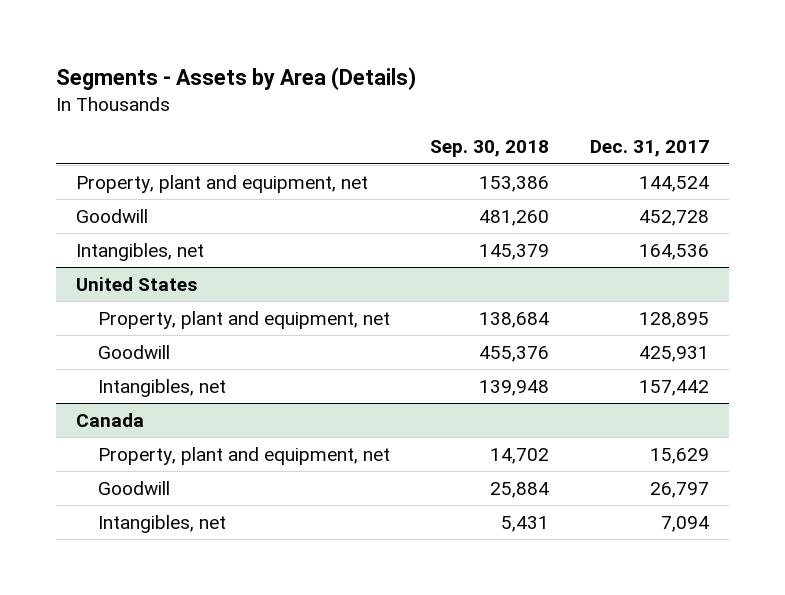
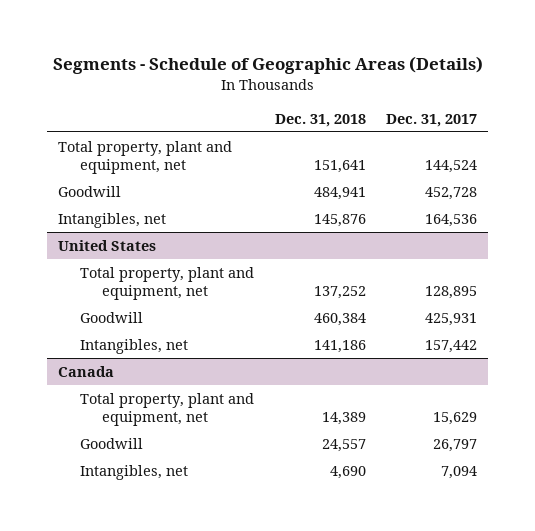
[56,67,417,91] Segments - Assets by Area (Details) -> [52,56,483,75] Segments - Schedule of Geographic Areas (Details)
[430,140,550,158] Sep. 30, 2018 -> none
none -> [274,113,366,127] Dec. 31, 2018
[76,174,369,193] Property, plant and equipment, net -> [57,140,232,175] Total property, plant and equipment, net
[97,310,390,329] Property, plant and equipment, net -> [79,266,254,301] Total property, plant and equipment, net
[97,446,390,465] Property, plant and equipment, net -> [79,392,254,427] Total property, plant and equipment, net

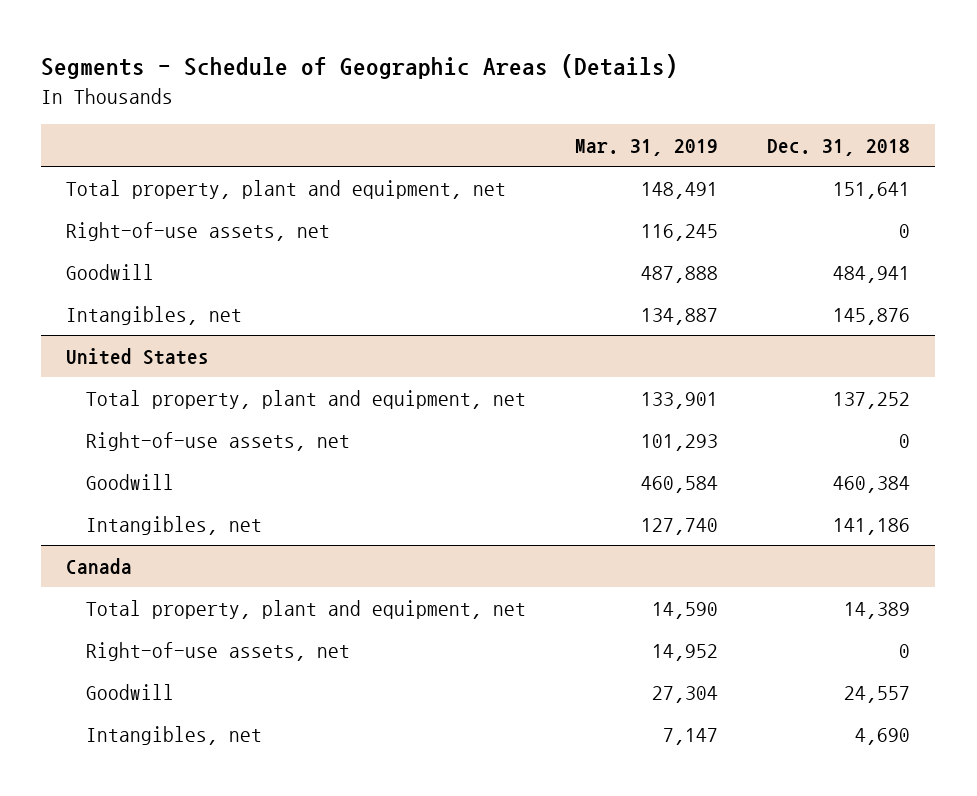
[386,113,478,127] Dec. 31, 2017 -> none
none -> [575,138,719,156] Mar. 31, 2019
none -> [66,221,331,241] Right-of-use assets, net
none -> [85,431,350,451] Right-of-use assets, net
none -> [85,641,350,661] Right-of-use assets, net

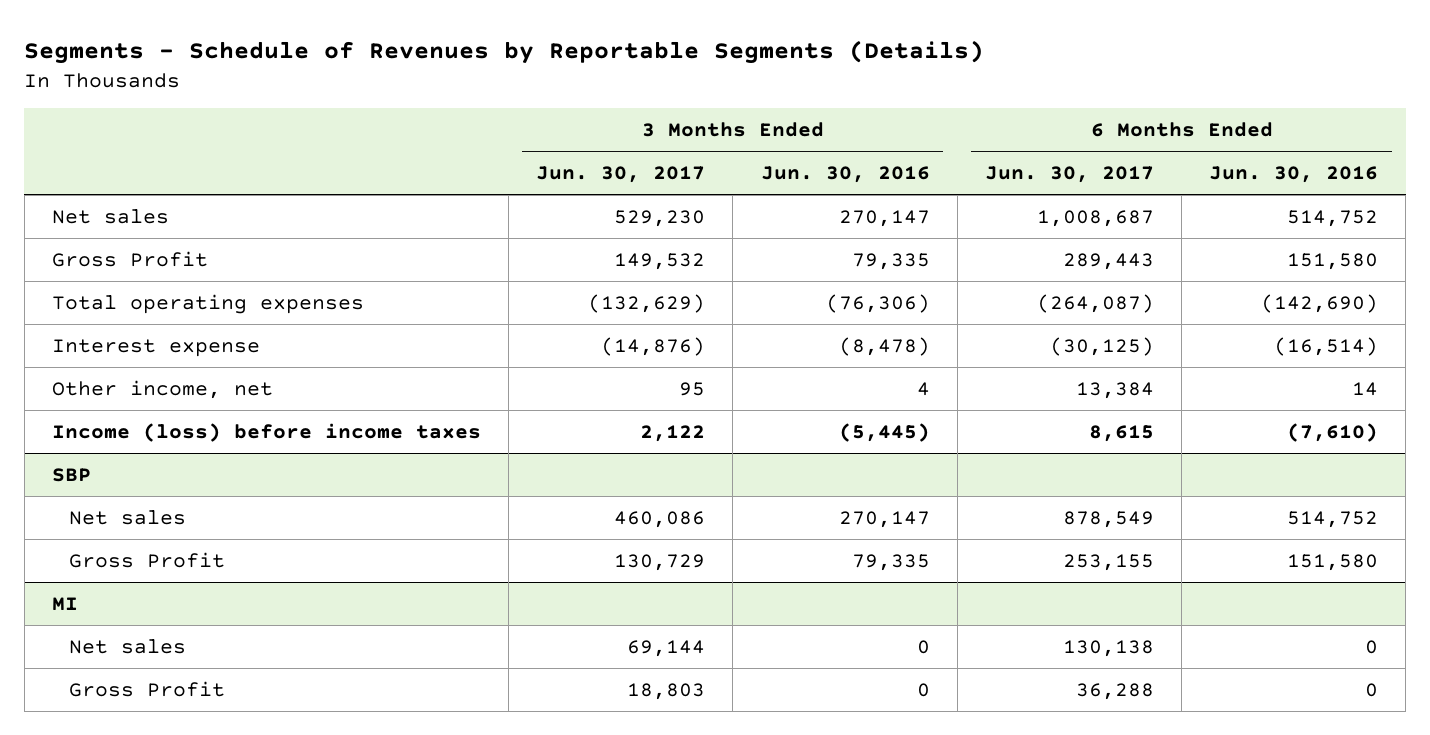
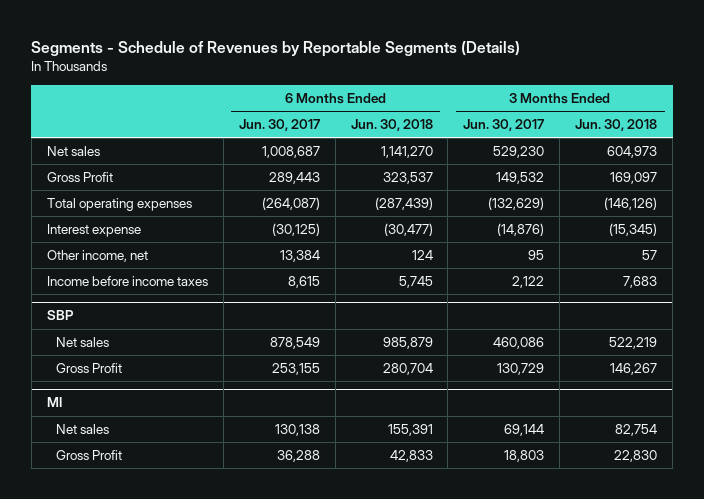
[760,166,930,184] Jun. 30, 2016 -> none
[1209,166,1379,184] Jun. 30, 2016 -> none
none -> [350,119,433,132] Jun. 30, 2018
none -> [575,119,658,132] Jun. 30, 2018
[51,422,481,442] Income (loss) before income taxes -> [46,276,208,287] Income before income taxes

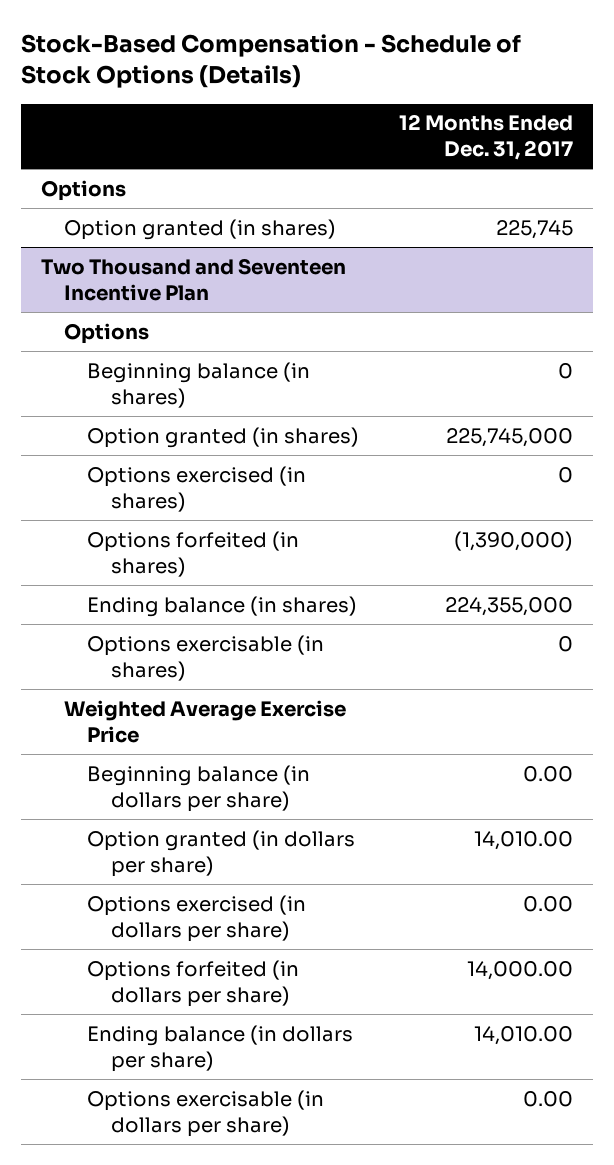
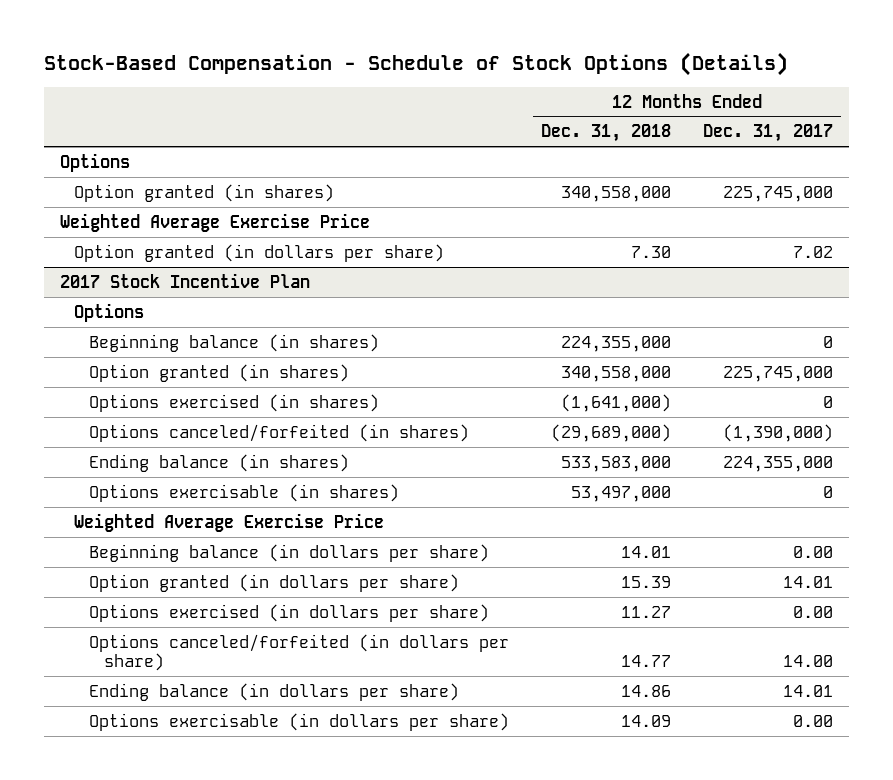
none -> [541,124,672,143] Dec. 31, 2018
[496,219,574,239] 225,745 -> [723,185,834,202] 225,745,000
none -> [59,212,370,232] Weighted Average Exercise Price
none -> [74,243,445,262] Option granted (in dollars per share)
[40,257,346,301] Two Thousand and Seventeen Incentive Plan -> [59,272,310,288] 2017 Stock Incentive Plan
[87,530,300,577] Options forfeited (in shares) -> [89,423,470,442] Options canceled/forfeited (in shares)
[474,830,574,850] 14,010.00 -> [783,575,834,588] 14.01
[87,959,300,1007] Options forfeited (in dollars per share) -> [89,633,510,672] Options canceled/forfeited (in dollars per share)
[467,960,574,980] 14,000.00 -> [783,655,834,668] 14.00
[474,1025,574,1045] 14,010.00 -> [783,684,834,697] 14.01

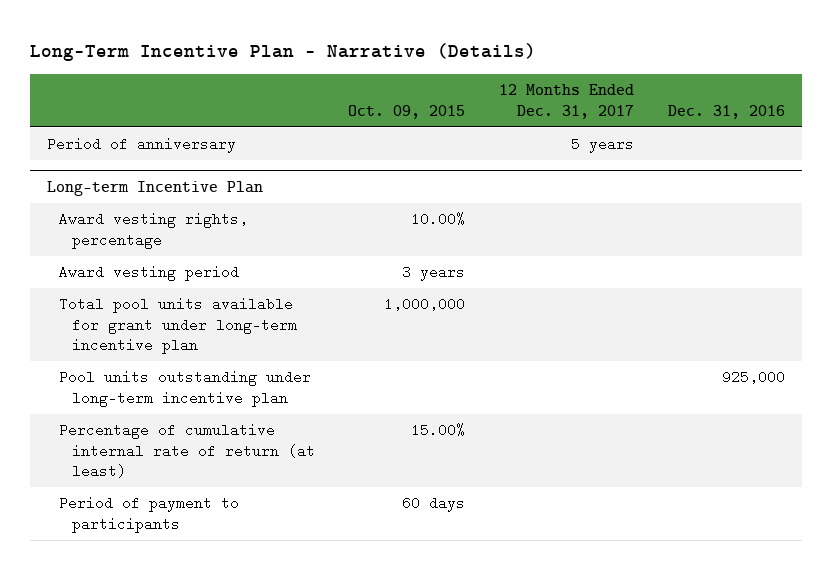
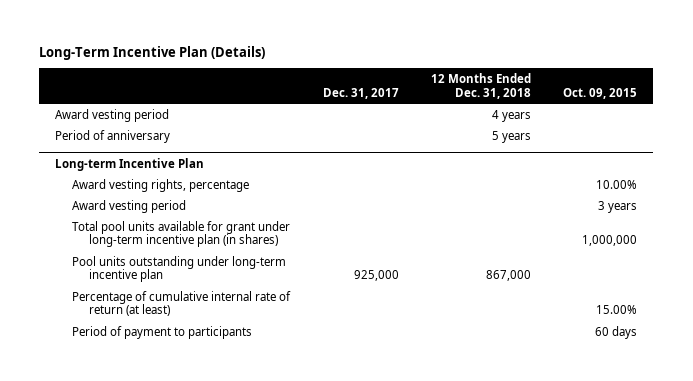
[30,42,537,61] Long-Term Incentive Plan - Narrative (Details) -> [39,46,266,61] Long-Term Incentive Plan (Details)
[499,84,635,119] 12 Months Ended Dec. 31, 2017 -> none
[668,104,786,119] Dec. 31, 2016 -> none
none -> [322,87,399,99] Dec. 31, 2017
none -> [430,73,531,99] 12 Months Ended Dec. 31, 2018
none -> [55,108,170,122] Award vesting period
[59,297,297,355] Total pool units available for grant under long-term incentive plan -> [72,220,291,248] Total pool units available for grant under long-term incentive plan (in shares)

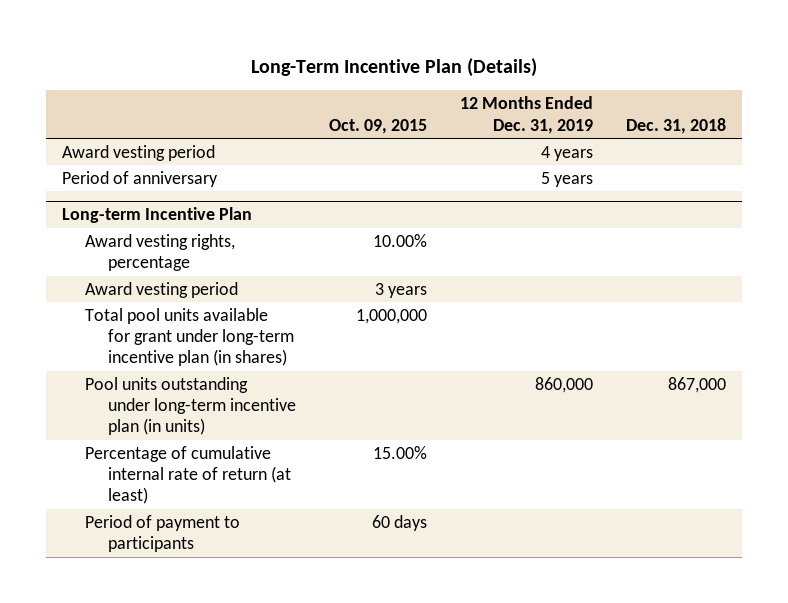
[322,87,399,99] Dec. 31, 2017 -> none
[430,73,531,99] 12 Months Ended Dec. 31, 2018 -> none
none -> [459,96,593,134] 12 Months Ended Dec. 31, 2019
none -> [625,117,726,134] Dec. 31, 2018
[72,255,287,283] Pool units outstanding under long-term incentive plan -> [85,376,296,436] Pool units outstanding under long-term incentive plan (in units)

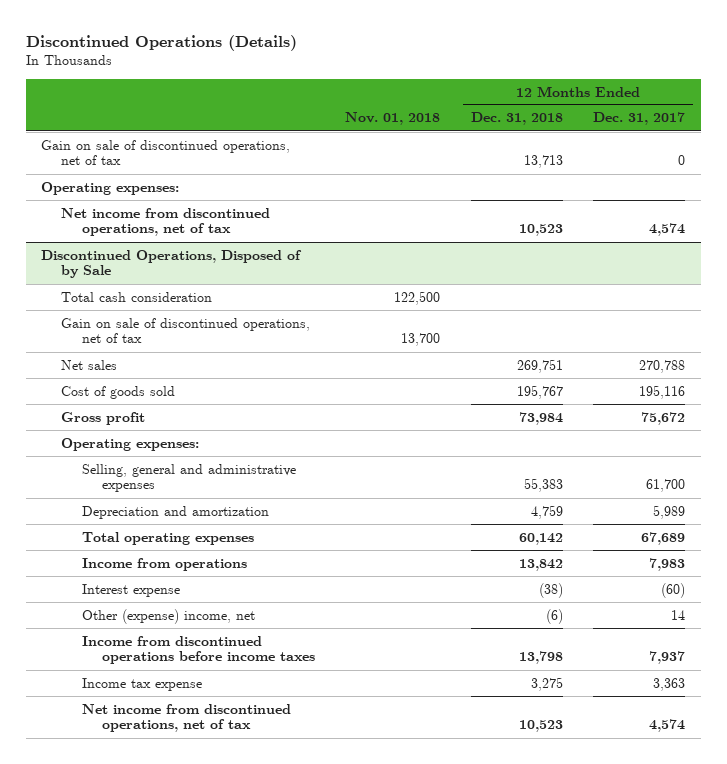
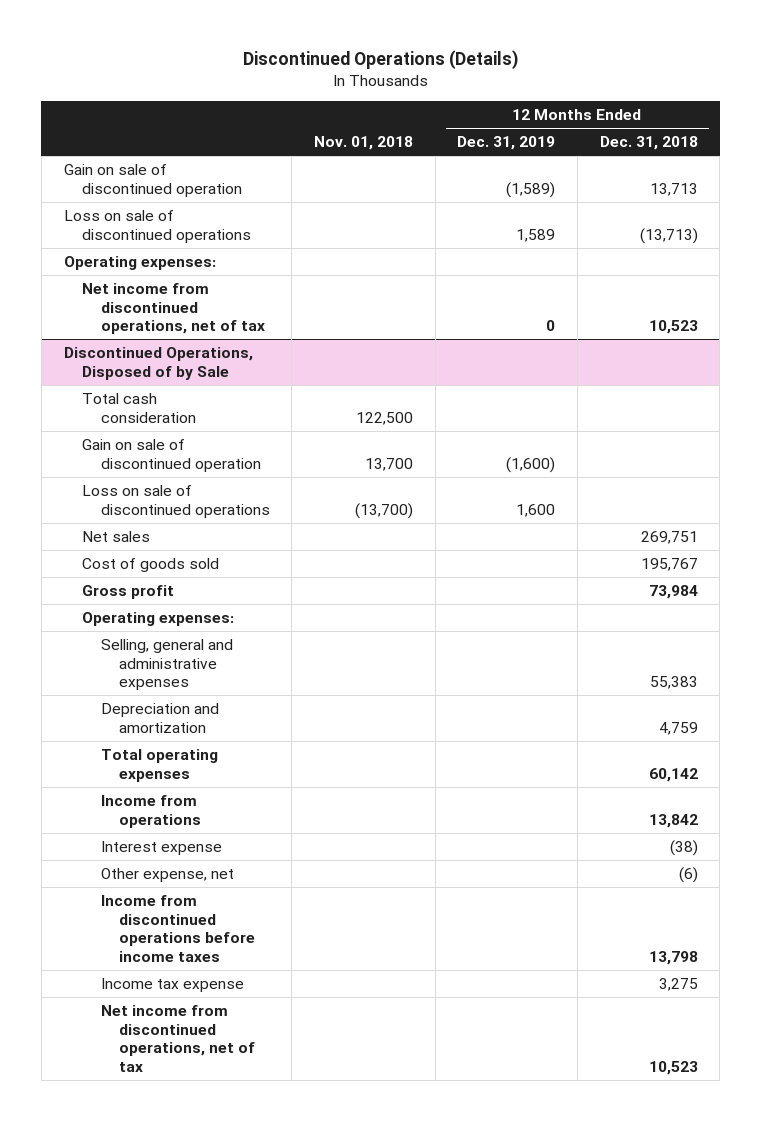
[593,112,686,126] Dec. 31, 2017 -> none
none -> [457,136,556,151] Dec. 31, 2019
[41,139,291,166] Gain on sale of discontinued operations, net of tax -> [63,163,243,197] Gain on sale of discontinued operation
none -> [63,209,252,243] Loss on sale of discontinued operations
[61,317,311,344] Gain on sale of discontinued operations, net of tax -> [82,438,261,472] Gain on sale of discontinued operation
none -> [82,484,270,518] Loss on sale of discontinued operations
[81,608,255,624] Other (expense) income, net -> [100,867,234,882] Other expense, net

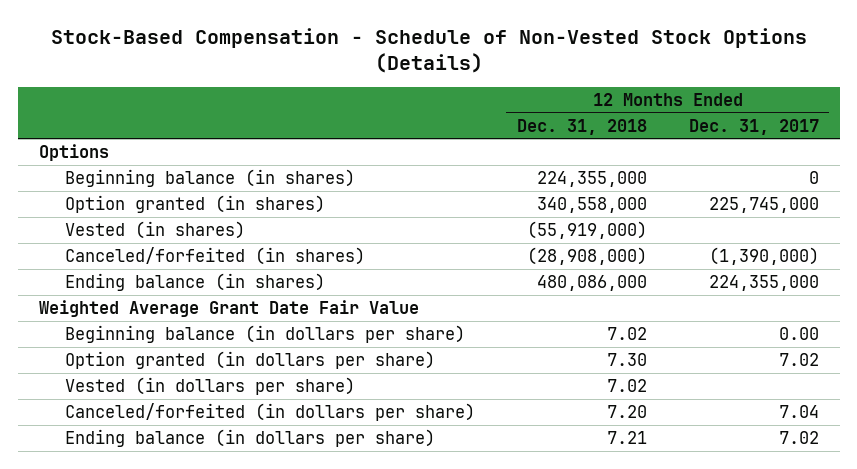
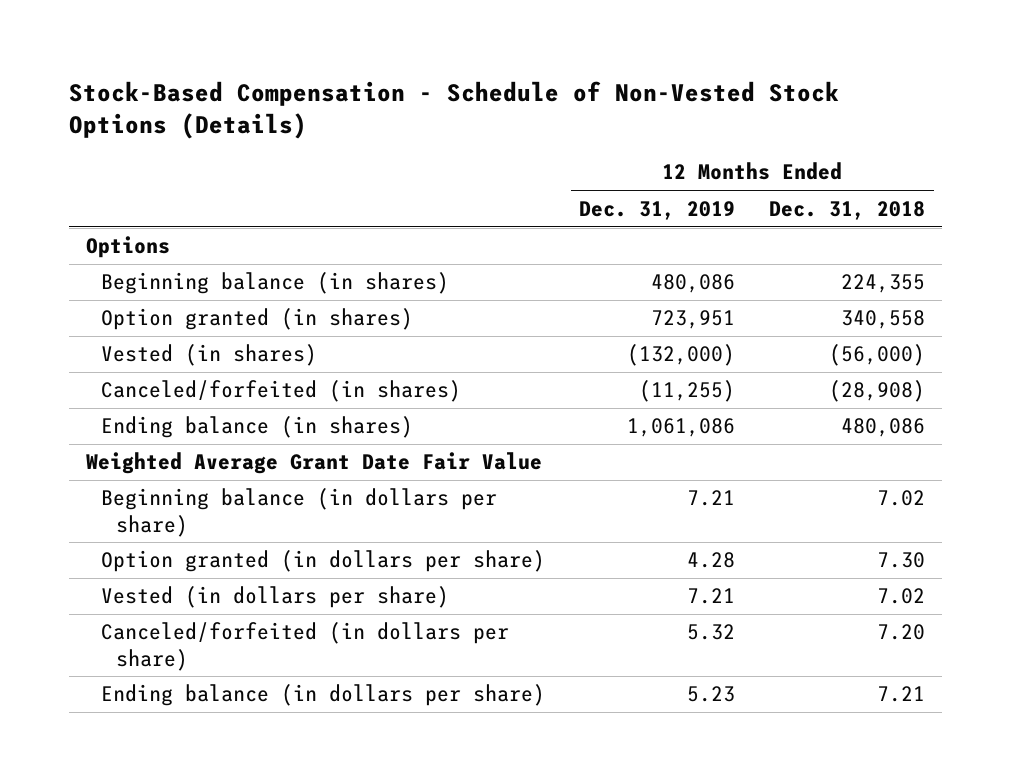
[688,118,819,135] Dec. 31, 2017 -> none
none -> [579,200,736,220] Dec. 31, 2019
[536,171,647,188] 224,355,000 -> [841,274,926,294] 224,355
[536,197,647,214] 340,558,000 -> [841,310,926,330] 340,558
[526,221,647,240] (55,919,000) -> [829,344,926,367] (56,000)
[526,247,647,266] (28,908,000) -> [829,380,926,403] (28,908)
[536,275,647,292] 480,086,000 -> [841,418,926,438] 480,086

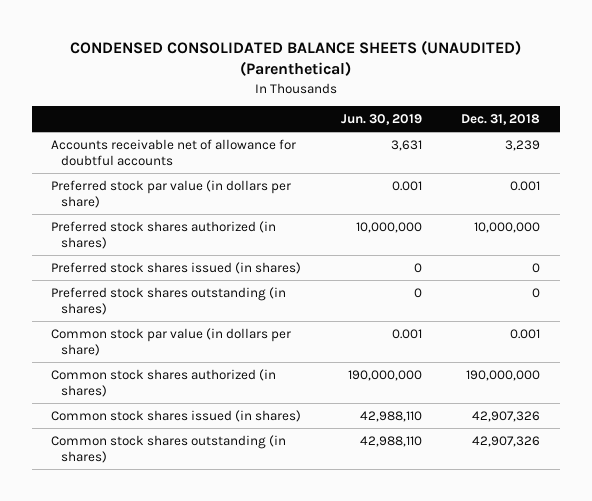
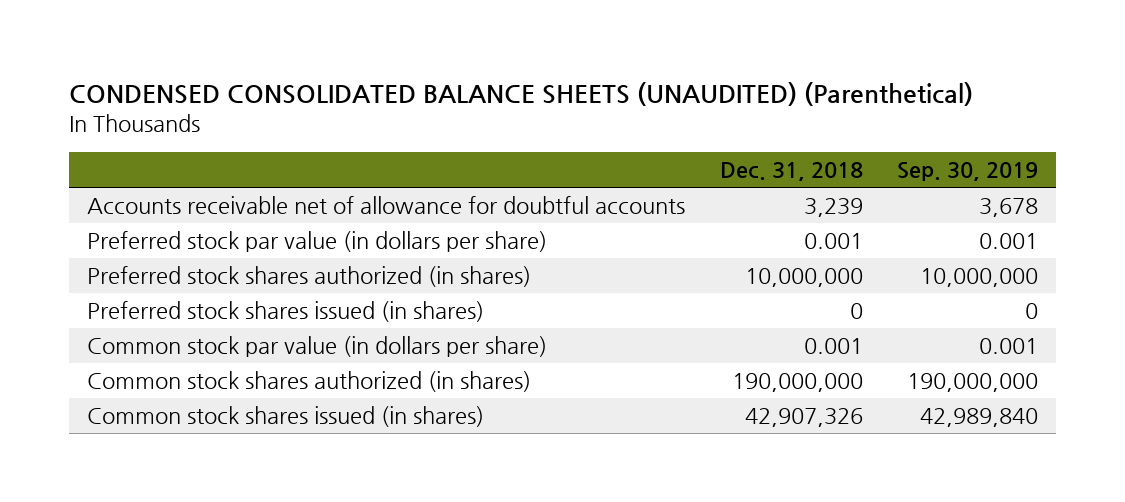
[340,114,422,126] Jun. 30, 2019 -> none
none -> [897,162,1039,182] Sep. 30, 2019
[51,286,287,316] Preferred stock shares outstanding (in shares) -> none
[51,434,287,464] Common stock shares outstanding (in shares) -> none

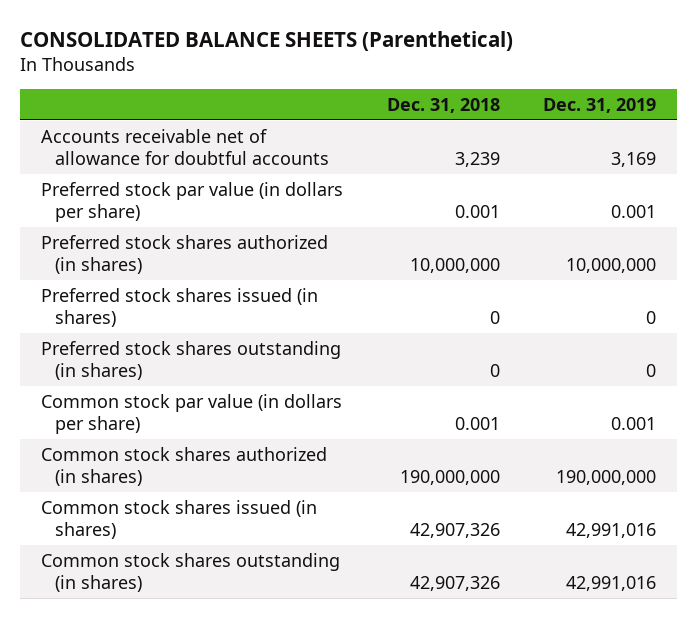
[69,82,974,107] CONDENSED CONSOLIDATED BALANCE SHEETS (UNAUDITED) (Parenthetical) -> [19,31,513,52] CONSOLIDATED BALANCE SHEETS (Parenthetical)
[897,162,1039,182] Sep. 30, 2019 -> none
none -> [542,97,656,113] Dec. 31, 2019
none -> [41,340,342,380] Preferred stock shares outstanding (in shares)
none -> [41,552,341,592] Common stock shares outstanding (in shares)

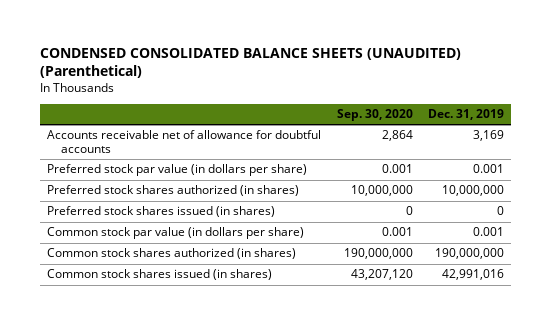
[19,31,513,52] CONSOLIDATED BALANCE SHEETS (Parenthetical) -> [39,47,461,79] CONDENSED CONSOLIDATED BALANCE SHEETS (UNAUDITED) (Parenthetical)
[386,97,500,113] Dec. 31, 2018 -> none
none -> [336,109,413,122] Sep. 30, 2020
[41,340,342,380] Preferred stock shares outstanding (in shares) -> none
[41,552,341,592] Common stock shares outstanding (in shares) -> none

